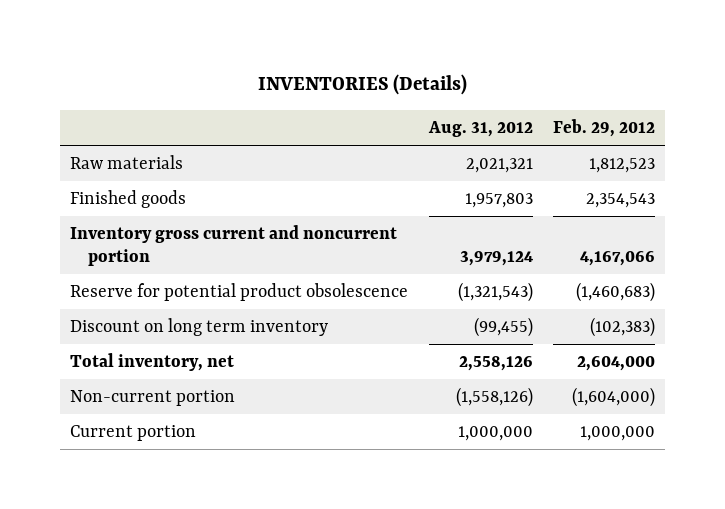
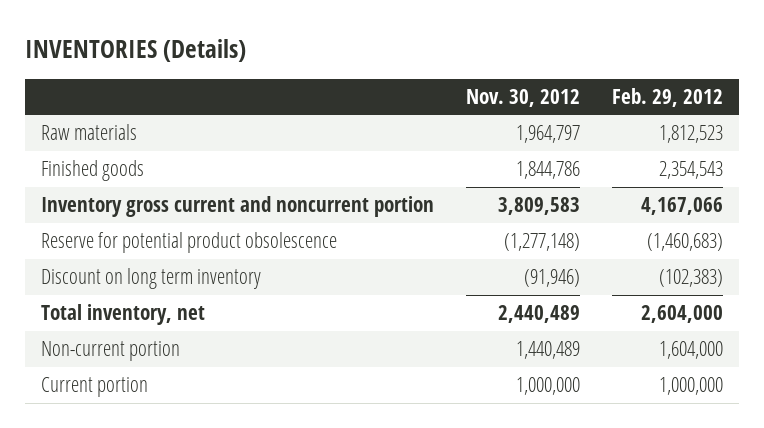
[427,120,533,137] Aug. 31, 2012 -> none
none -> [466,88,581,107] Nov. 30, 2012
[571,387,655,408] (1,604,000) -> [659,341,724,360] 1,604,000

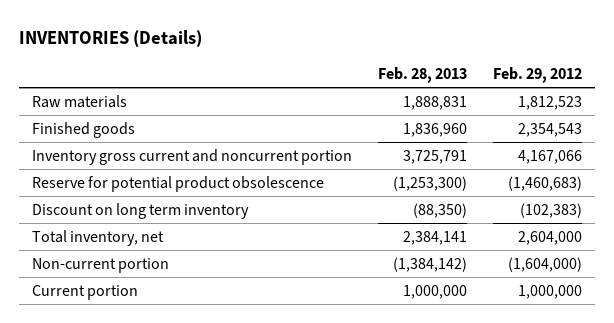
[466,88,581,107] Nov. 30, 2012 -> none
none -> [378,66,468,83] Feb. 28, 2013
[659,341,724,360] 1,604,000 -> [508,256,583,272] (1,604,000)

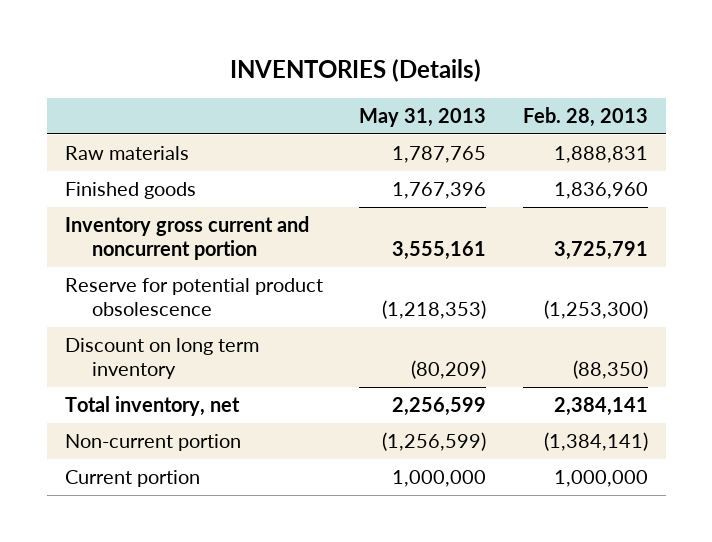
[493,66,583,83] Feb. 29, 2012 -> none
none -> [359,108,487,128] May 31, 2013
[393,256,468,272] (1,384,142) -> [543,432,648,452] (1,384,141)

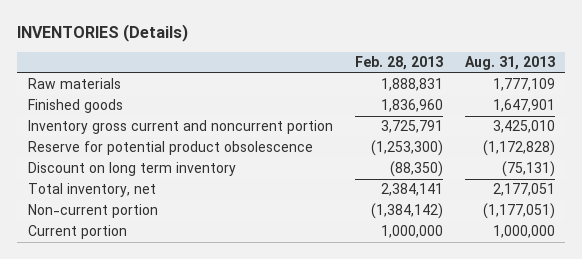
[359,108,487,128] May 31, 2013 -> none
none -> [464,56,555,71] Aug. 31, 2013
[543,432,648,452] (1,384,141) -> [370,203,443,220] (1,384,142)

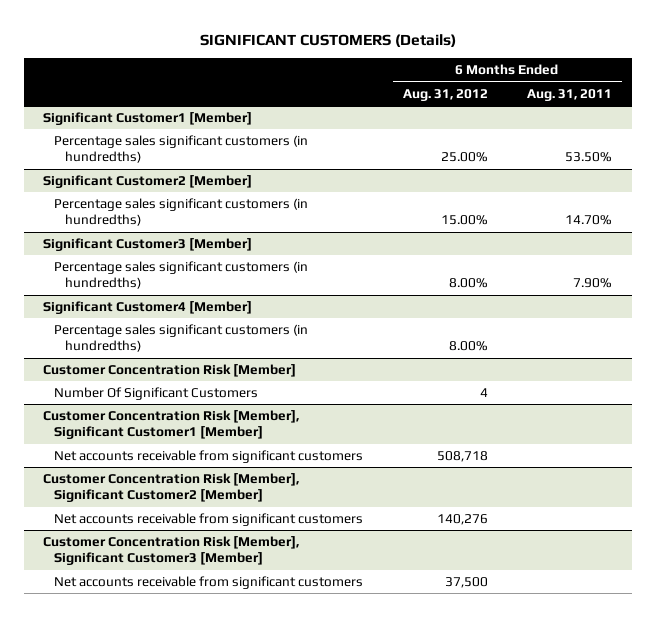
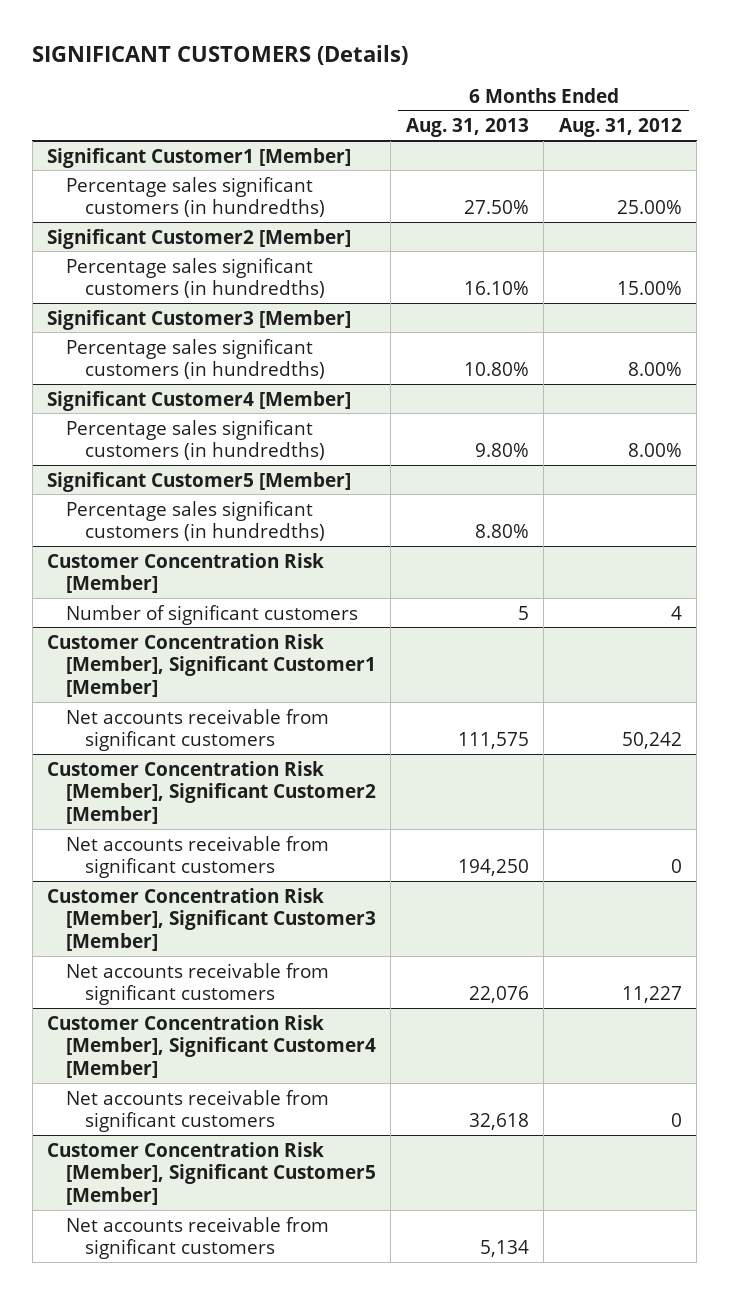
[526,88,612,101] Aug. 31, 2011 -> none
none -> [405,118,529,138] Aug. 31, 2013
none -> [47,471,352,492] Significant Customer5 [Member]
none -> [65,500,325,542] Percentage sales significant customers (in hundredths)
[54,387,259,401] Number Of Significant Customers -> [65,604,358,625] Number of significant customers
[436,451,488,463] 508,718 -> [621,732,682,750] 50,242
[436,514,488,526] 140,276 -> [670,859,682,874] 0
[444,577,488,589] 37,500 -> [621,986,682,1004] 11,227
none -> [47,1014,376,1079] Customer Concentration Risk [Member], Significant Customer4 [Member]
none -> [65,1089,329,1133] Net accounts receivable from significant customers
none -> [47,1141,376,1206] Customer Concentration Risk [Member], Significant Customer5 [Member]
none -> [65,1216,329,1260] Net accounts receivable from significant customers

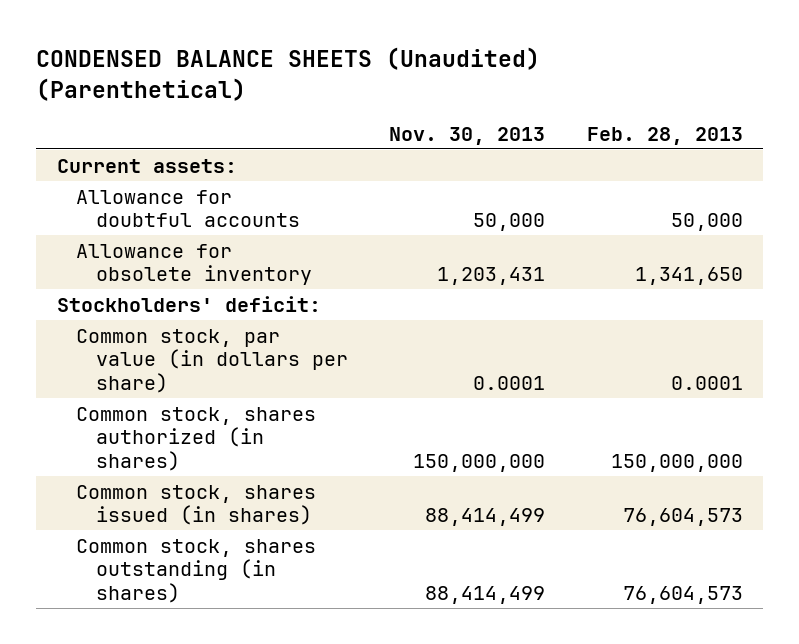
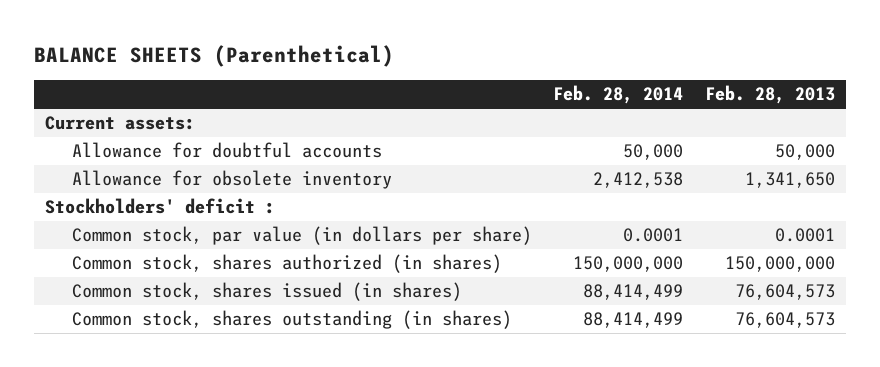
[35,47,540,102] CONDENSED BALANCE SHEETS (Unaudited) (Parenthetical) -> [34,45,395,68] BALANCE SHEETS (Parenthetical)
[389,127,546,146] Nov. 30, 2013 -> none
none -> [553,85,684,105] Feb. 28, 2014
[56,295,321,312] Stockholders' deficit: -> [45,198,276,215] Stockholders' deficit :

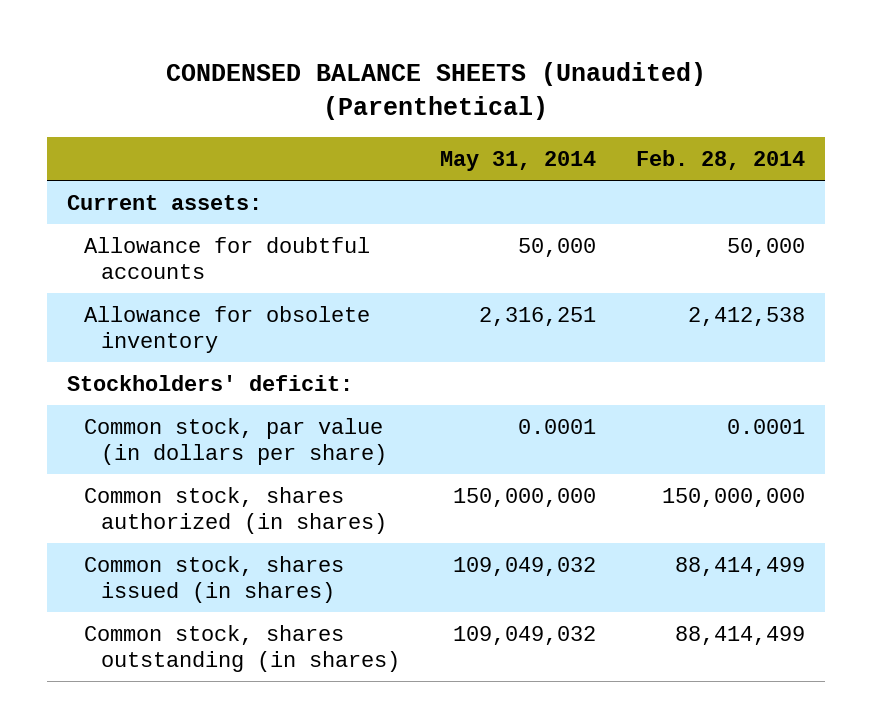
[34,45,395,68] BALANCE SHEETS (Parenthetical) -> [166,62,707,121] CONDENSED BALANCE SHEETS (Unaudited) (Parenthetical)
[705,85,836,105] Feb. 28, 2013 -> none
none -> [439,151,596,172] May 31, 2014
[45,198,276,215] Stockholders' deficit : -> [67,374,354,391] Stockholders' deficit:

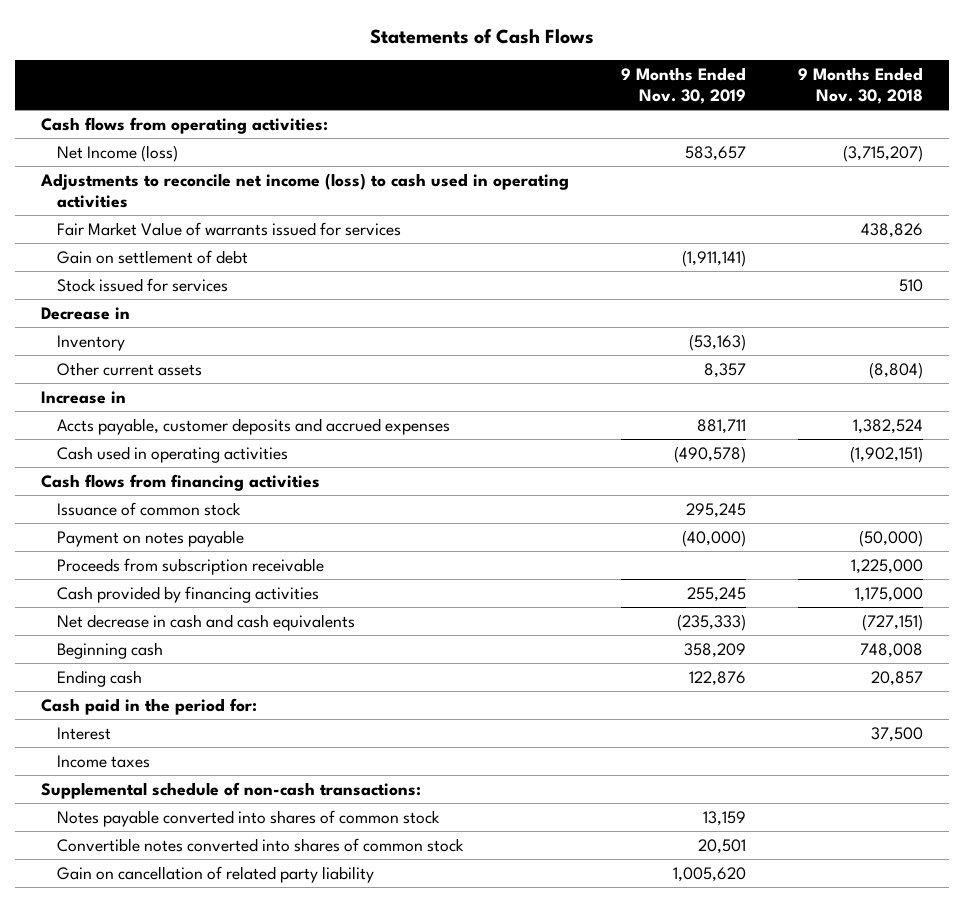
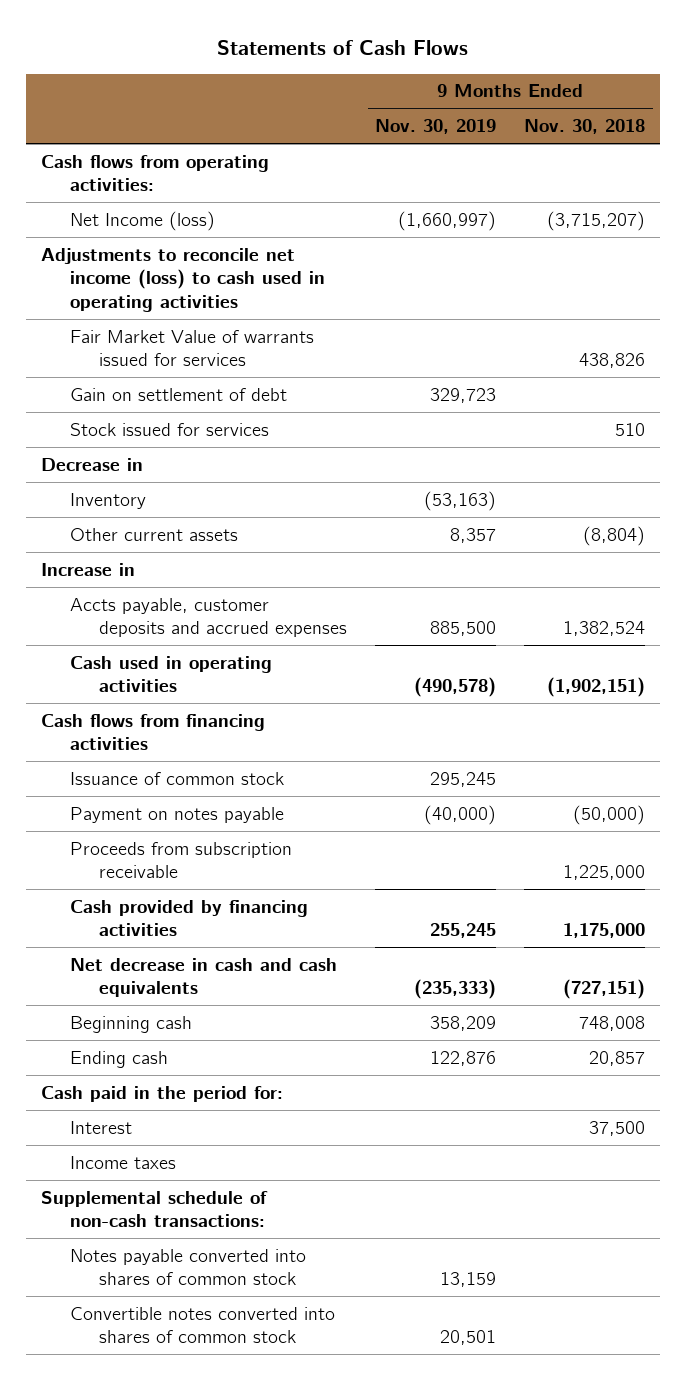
[685,145,747,161] 583,657 -> [398,210,497,231] (1,660,997)
[682,249,747,267] (1,911,141) -> [430,387,497,403] 329,723
[697,418,747,434] 881,711 -> [430,621,497,637] 885,500
[57,865,375,883] Gain on cancellation of related party liability -> none

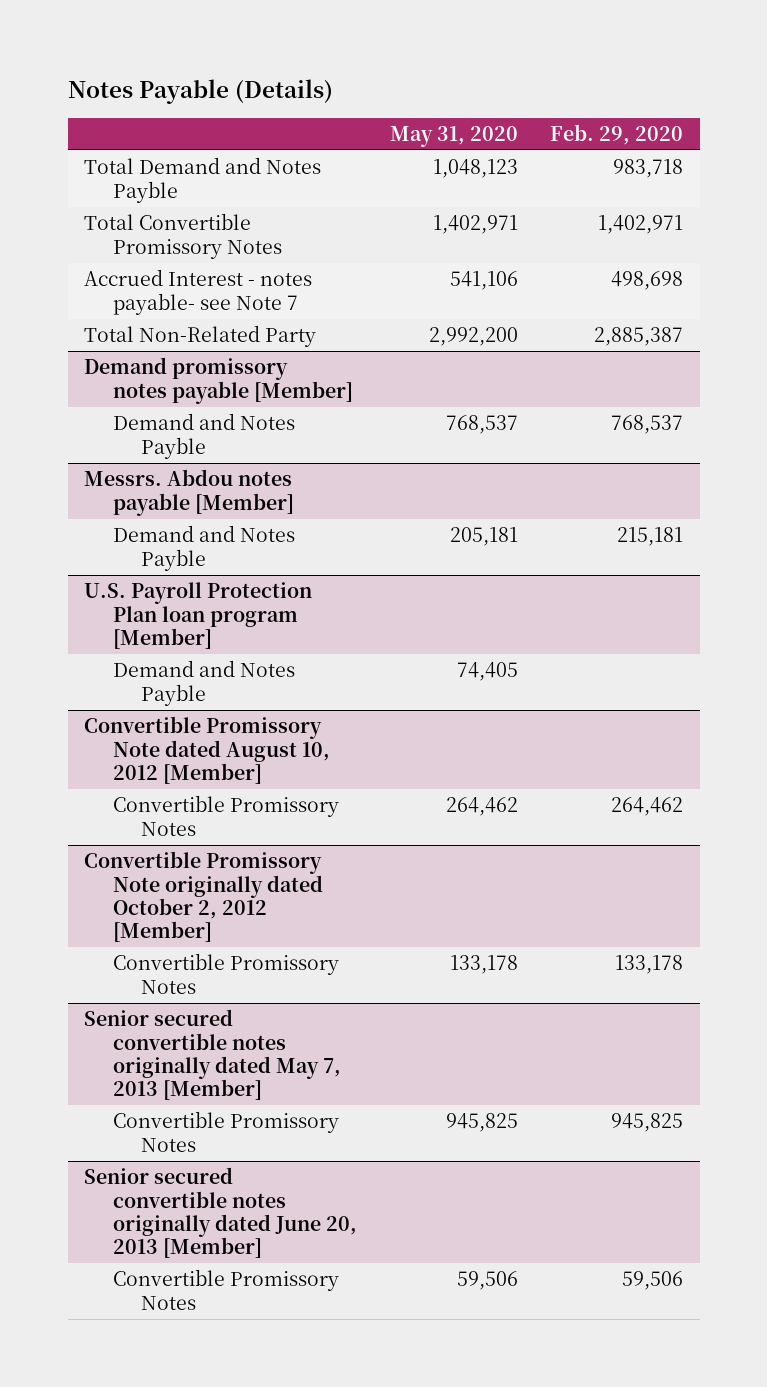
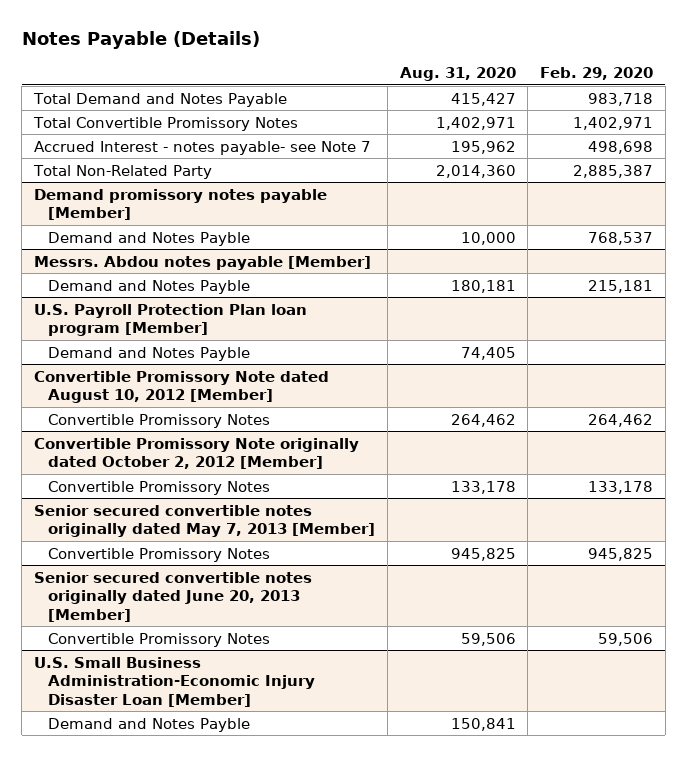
[389,125,518,147] May 31, 2020 -> none
none -> [399,66,516,81] Aug. 31, 2020
[84,157,322,203] Total Demand and Notes Payble -> [33,92,288,107] Total Demand and Notes Payable
none -> [34,656,316,707] U.S. Small Business Administration-Economic Injury Disaster Loan [Member]
none -> [48,717,251,732] Demand and Notes Payble

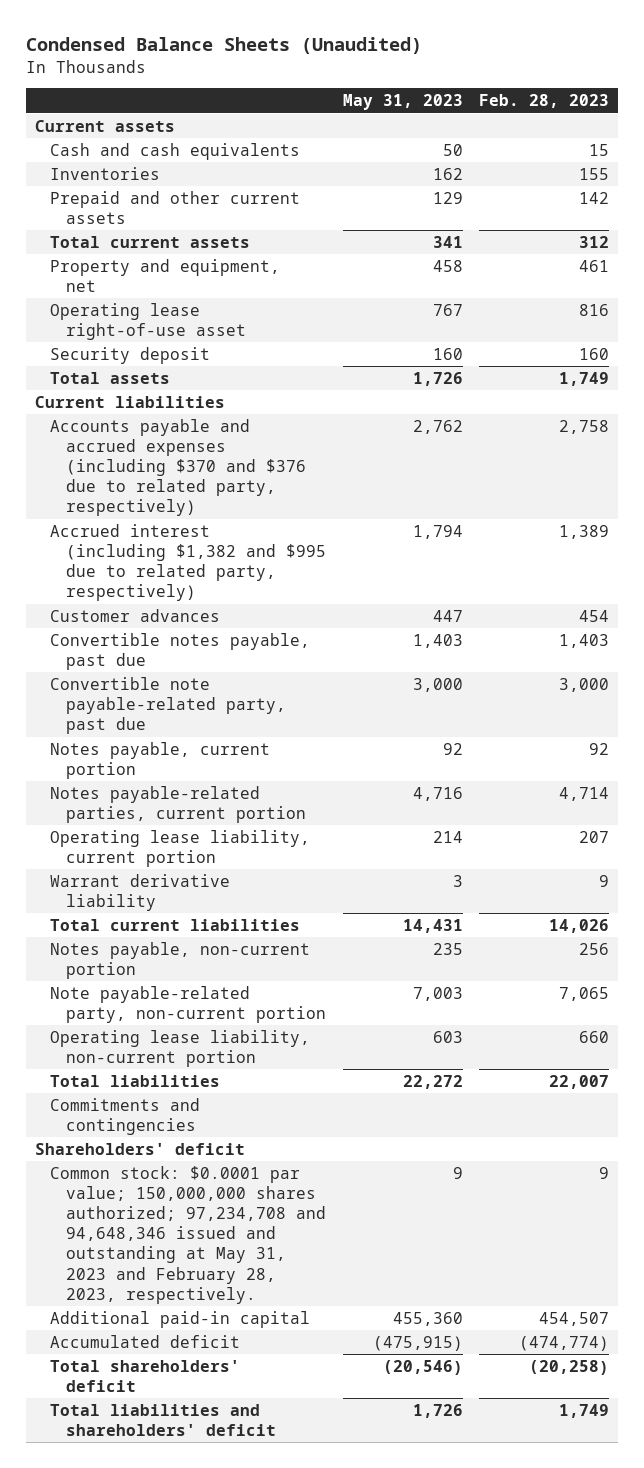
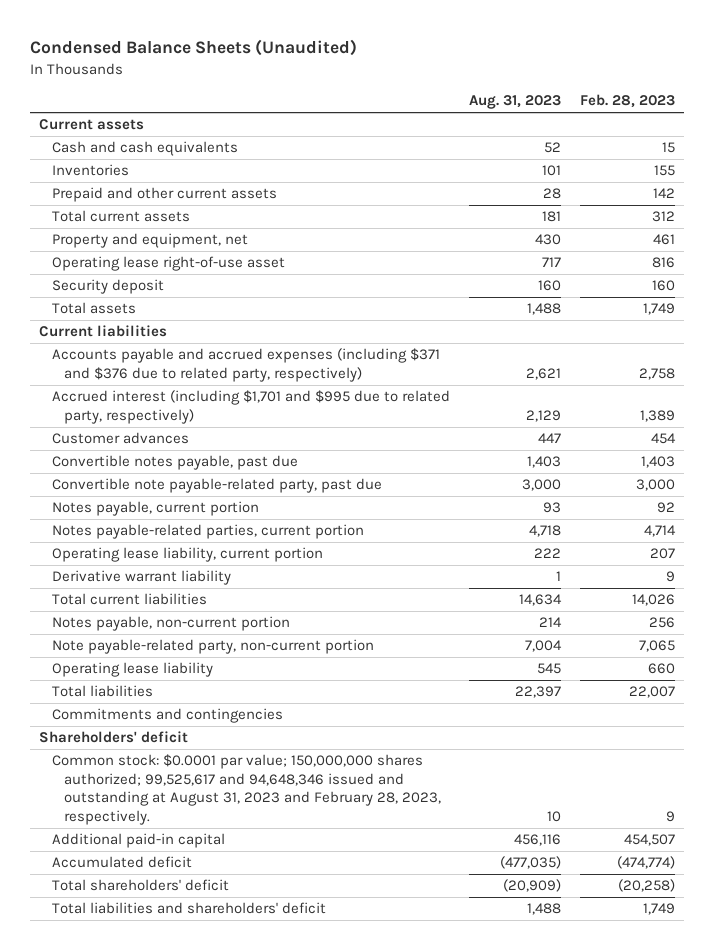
[342,94,463,111] May 31, 2023 -> none
none -> [468,95,561,110] Aug. 31, 2023
[50,418,306,517] Accounts payable and accrued expenses (including $370 and $376 due to related party, respectively) -> [51,348,440,382] Accounts payable and accrued expenses (including $371 and $376 due to related party, respectively)
[50,523,326,602] Accrued interest (including $1,382 and $995 due to related party, respectively) -> [51,390,450,424] Accrued interest (including $1,701 and $995 due to related party, respectively)
[50,873,231,912] Warrant derivative liability -> [51,570,231,586] Derivative warrant liability
[50,1029,311,1068] Operating lease liability, non-current portion -> [51,662,213,678] Operating lease liability
[50,1165,326,1304] Common stock: $0.0001 par value; 150,000,000 shares authorized; 97,234,708 and 94,648,346 issued and outstanding at May 31, 2023 and February 28, 2023, respectively. -> [51,754,442,825] Common stock: $0.0001 par value; 150,000,000 shares authorized; 99,525,617 and 94,648,346 issued and outstanding at August 31, 2023 and February 28, 2023, respectively.

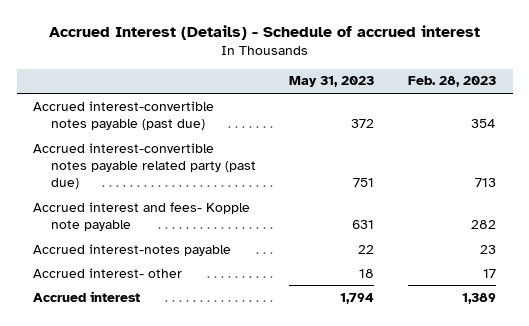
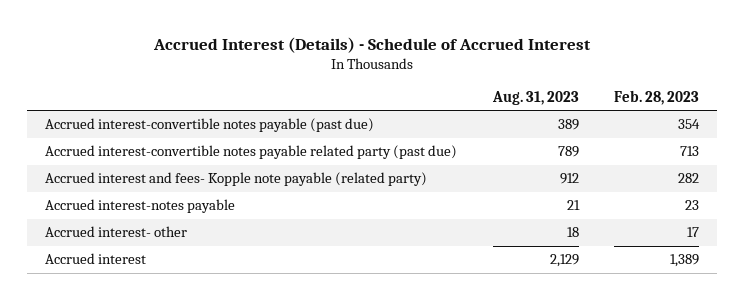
[48,25,480,41] Accrued Interest (Details) - Schedule of accrued interest -> [153,36,592,53] Accrued Interest (Details) - Schedule of Accrued Interest
[289,76,375,88] May 31, 2023 -> none
none -> [491,90,579,105] Aug. 31, 2023
[33,201,251,231] Accrued interest and fees- Kopple note payable -> [45,172,428,187] Accrued interest and fees- Kopple note payable (related party)

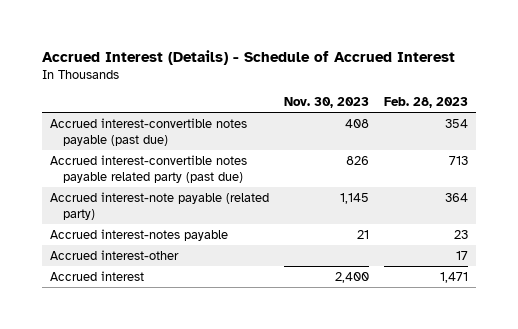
[491,90,579,105] Aug. 31, 2023 -> none
none -> [283,97,369,109] Nov. 30, 2023
[45,172,428,187] Accrued interest and fees- Kopple note payable (related party) -> [49,191,269,220] Accrued interest-note payable (related party)
[678,173,700,184] 282 -> [445,192,469,202] 364
[45,226,188,238] Accrued interest- other -> [49,249,179,260] Accrued interest-other
[670,254,700,268] 1,389 -> [440,271,469,283] 1,471

